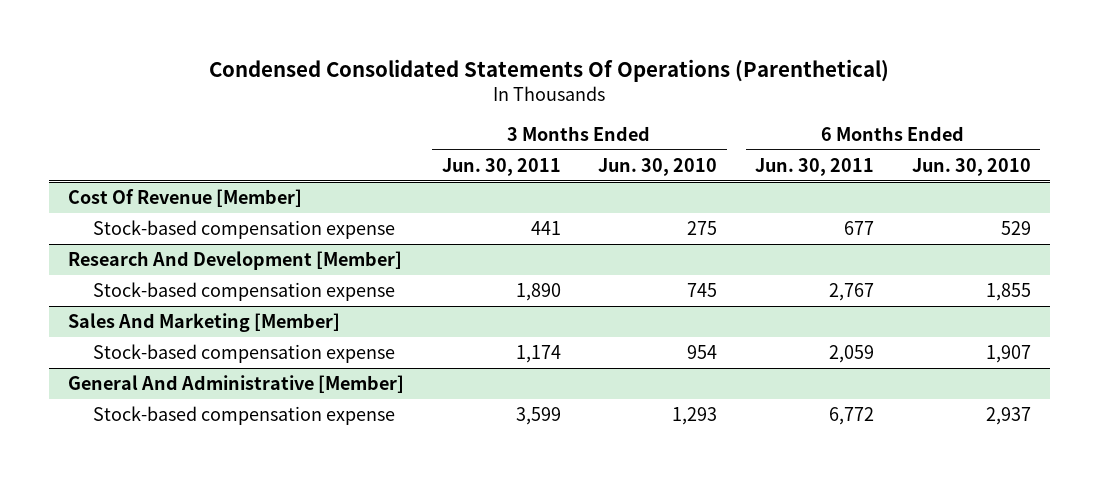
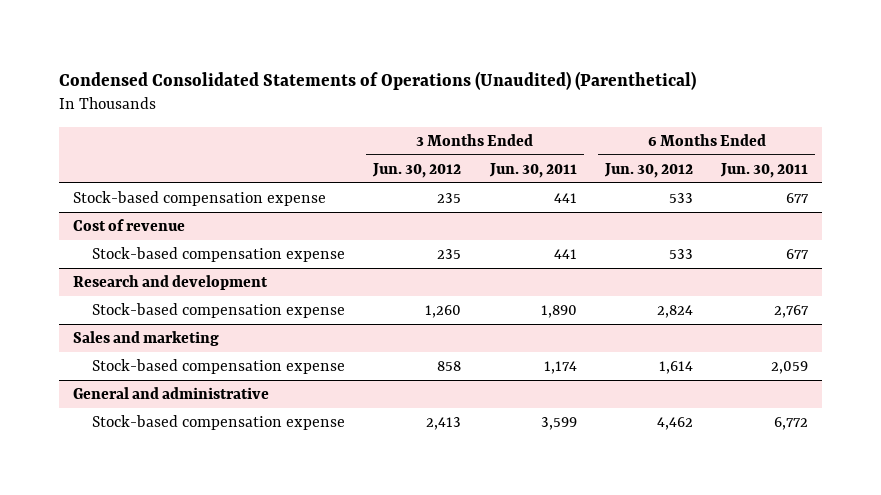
[209,58,890,82] Condensed Consolidated Statements Of Operations (Parenthetical) -> [58,70,696,90] Condensed Consolidated Statements of Operations (Unaudited) (Parenthetical)
[598,157,718,176] Jun. 30, 2010 -> none
[911,157,1031,176] Jun. 30, 2010 -> none
none -> [372,162,462,178] Jun. 30, 2012
none -> [603,162,693,178] Jun. 30, 2012
[67,189,302,208] Cost Of Revenue [Member] -> none
none -> [72,219,185,232] Cost of revenue
none -> [92,247,346,263] Stock-based compensation expense
[67,251,402,271] Research And Development [Member] -> [72,275,268,291] Research and development
[67,313,340,333] Sales And Marketing [Member] -> [72,331,219,347] Sales and marketing
[67,375,404,394] General And Administrative [Member] -> [72,387,269,400] General and administrative

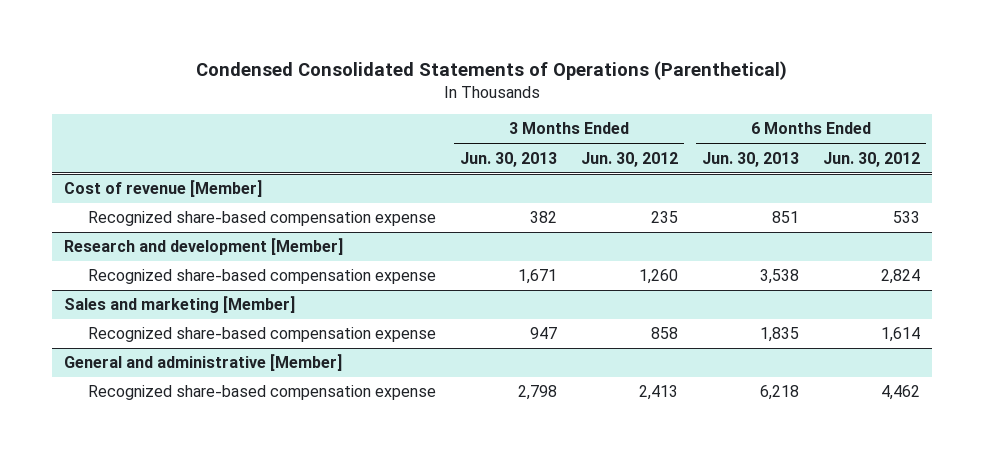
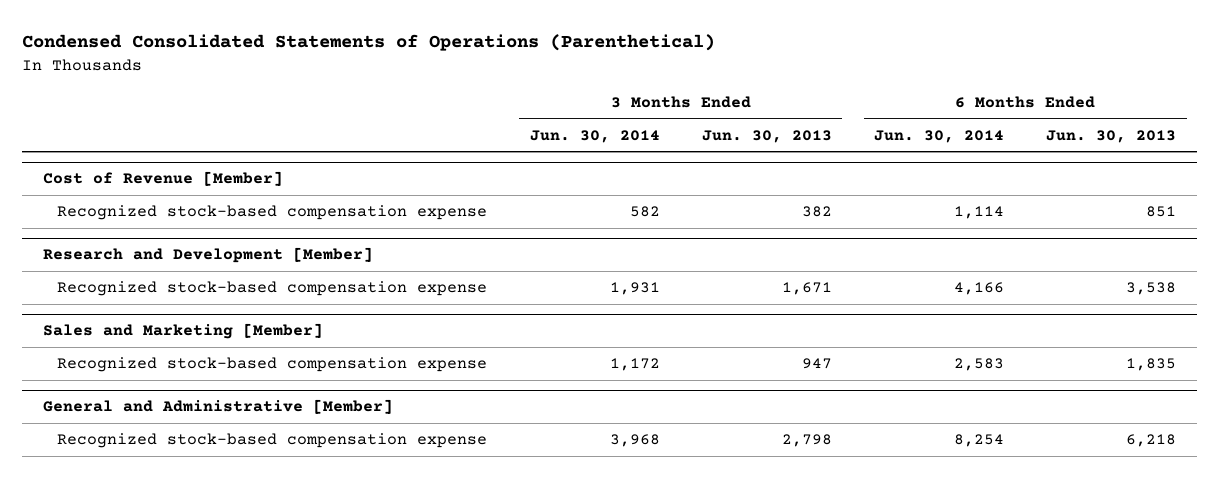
[580,151,678,167] Jun. 30, 2012 -> none
[823,151,921,167] Jun. 30, 2012 -> none
none -> [529,129,660,143] Jun. 30, 2014
none -> [874,129,1005,143] Jun. 30, 2014
[63,180,262,198] Cost of revenue [Member] -> [43,171,284,187] Cost of Revenue [Member]
[87,211,436,227] Recognized share-based compensation expense -> [57,205,488,221] Recognized stock-based compensation expense
[63,238,343,256] Research and development [Member] -> [43,247,374,264] Research and Development [Member]
[87,269,436,285] Recognized share-based compensation expense -> [57,281,488,297] Recognized stock-based compensation expense
[63,296,295,314] Sales and marketing [Member] -> [43,323,324,340] Sales and Marketing [Member]
[87,327,436,343] Recognized share-based compensation expense -> [57,357,488,373] Recognized stock-based compensation expense
[63,354,342,372] General and administrative [Member] -> [43,399,394,415] General and Administrative [Member]
[87,385,436,401] Recognized share-based compensation expense -> [57,433,488,449] Recognized stock-based compensation expense

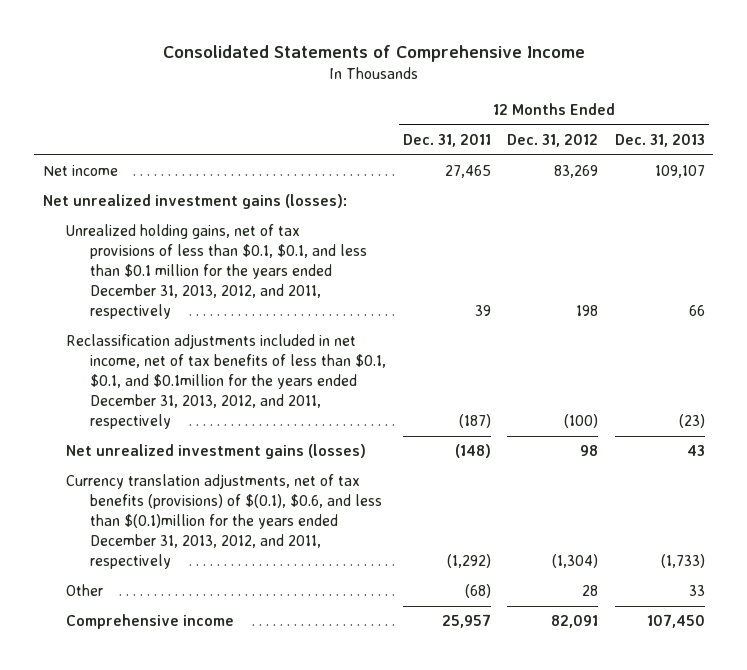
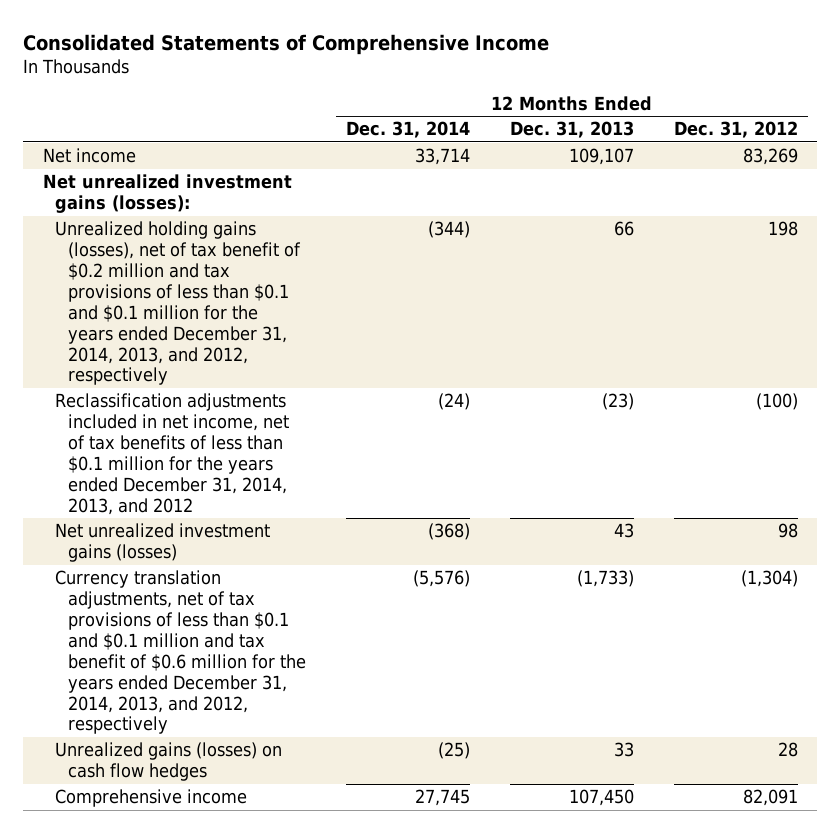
[402,133,491,147] Dec. 31, 2011 -> none
none -> [345,121,470,139] Dec. 31, 2014
[66,224,368,320] Unrealized holding gains, net of tax provisions of less than $0.1, $0.1, and less than $0.1 million for the years ended December 31, 2013, 2012, and 2011, respectively -> [55,221,302,386] Unrealized holding gains (losses), net of tax benefit of $0.2 million and tax provisions of less than $0.1 and $0.1 million for the years ended December 31, 2014, 2013, and 2012, respectively
[66,334,387,430] Reclassification adjustments included in net income, net of tax benefits of less than $0.1, $0.1, and $0.1million for the years ended December 31, 2013, 2012, and 2011, respectively -> [55,393,290,515] Reclassification adjustments included in net income, net of tax benefits of less than $0.1 million for the years ended December 31, 2014, 2013, and 2012
[66,474,383,570] Currency translation adjustments, net of tax benefits (provisions) of $(0.1), $0.6, and less than $(0.1)million for the years ended December 31, 2013, 2012, and 2011, respectively -> [55,570,307,735] Currency translation adjustments, net of tax provisions of less than $0.1 and $0.1 million and tax benefit of $0.6 million for the years ended December 31, 2014, 2013, and 2012, respectively
[66,584,104,597] Other -> [55,742,283,782] Unrealized gains (losses) on cash flow hedges

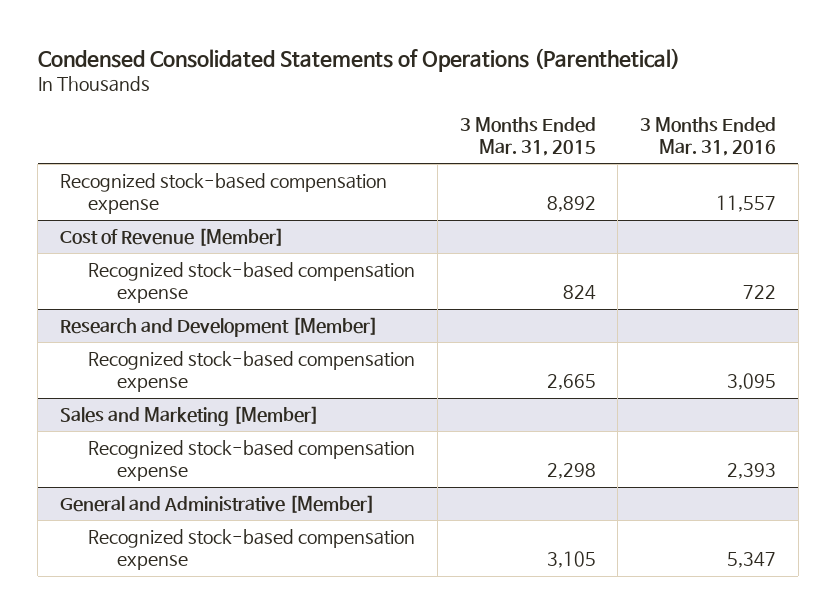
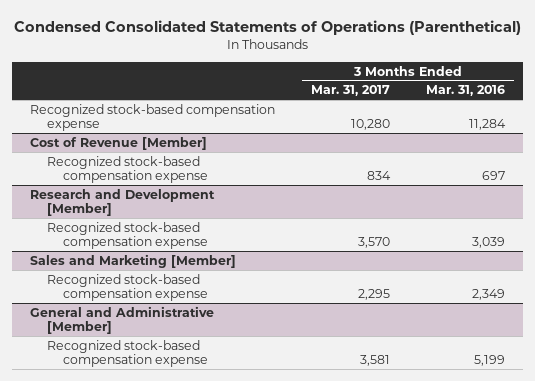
[459,116,596,157] 3 Months Ended Mar. 31, 2015 -> none
none -> [311,85,391,97] Mar. 31, 2017
[716,195,777,213] 11,557 -> [468,119,506,131] 11,284
[743,285,777,300] 722 -> [481,171,505,181] 697
[727,373,777,391] 3,095 -> [471,237,505,249] 3,039
[727,463,777,480] 2,393 -> [471,289,505,301] 2,349
[727,552,777,569] 5,347 -> [473,355,505,367] 5,199

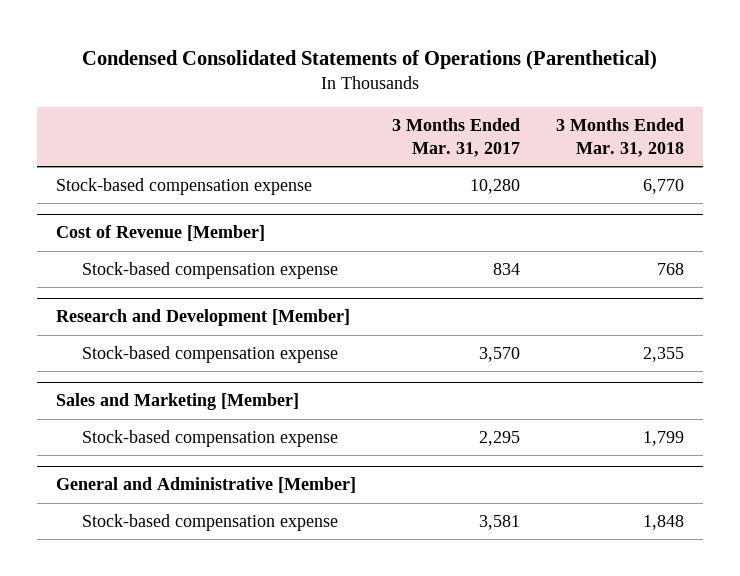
[425,85,505,97] Mar. 31, 2016 -> none
none -> [556,117,685,157] 3 Months Ended Mar. 31, 2018
[30,103,276,132] Recognized stock-based compensation expense -> [55,177,312,195] Stock-based compensation expense
[46,155,208,184] Recognized stock-based compensation expense -> [81,261,338,279] Stock-based compensation expense
[46,221,208,250] Recognized stock-based compensation expense -> [81,345,338,363] Stock-based compensation expense
[46,273,208,302] Recognized stock-based compensation expense -> [81,429,338,447] Stock-based compensation expense
[46,339,208,368] Recognized stock-based compensation expense -> [81,513,338,531] Stock-based compensation expense

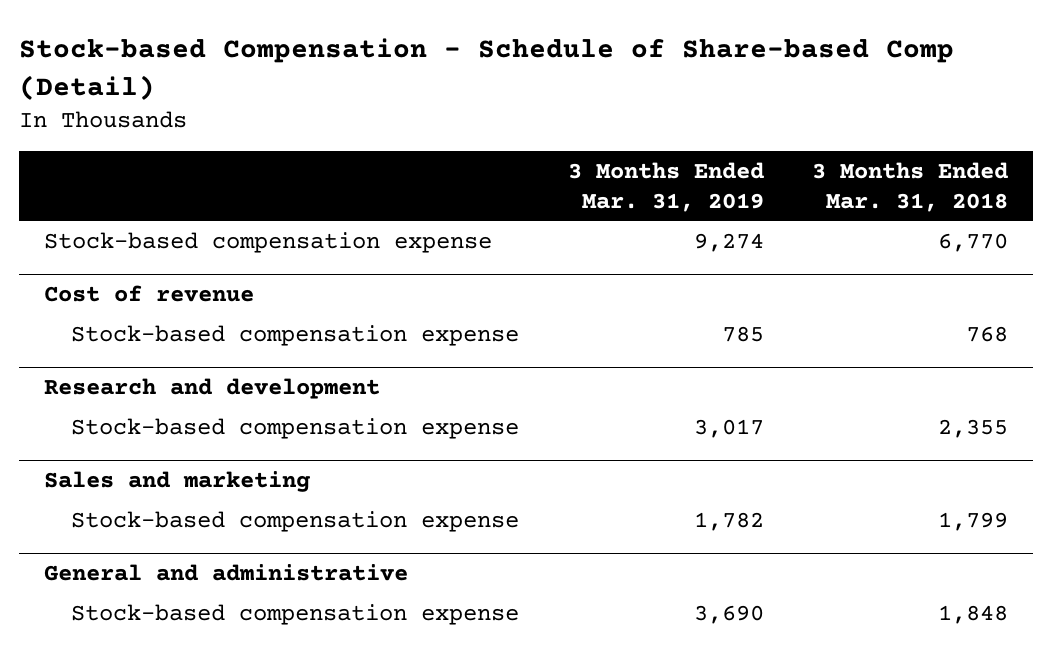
[81,50,657,71] Condensed Consolidated Statements of Operations (Parenthetical) -> [19,37,955,100] Stock-based Compensation - Schedule of Share-based Comp (Detail)
[391,117,520,157] 3 Months Ended Mar. 31, 2017 -> none
none -> [567,162,764,212] 3 Months Ended Mar. 31, 2019
[55,225,265,242] Cost of Revenue [Member] -> [43,285,254,303] Cost of revenue
[55,309,350,327] Research and Development [Member] -> [43,378,380,400] Research and development
[55,393,299,411] Sales and Marketing [Member] -> [43,471,310,493] Sales and marketing
[55,477,356,494] General and Administrative [Member] -> [43,564,408,582] General and administrative

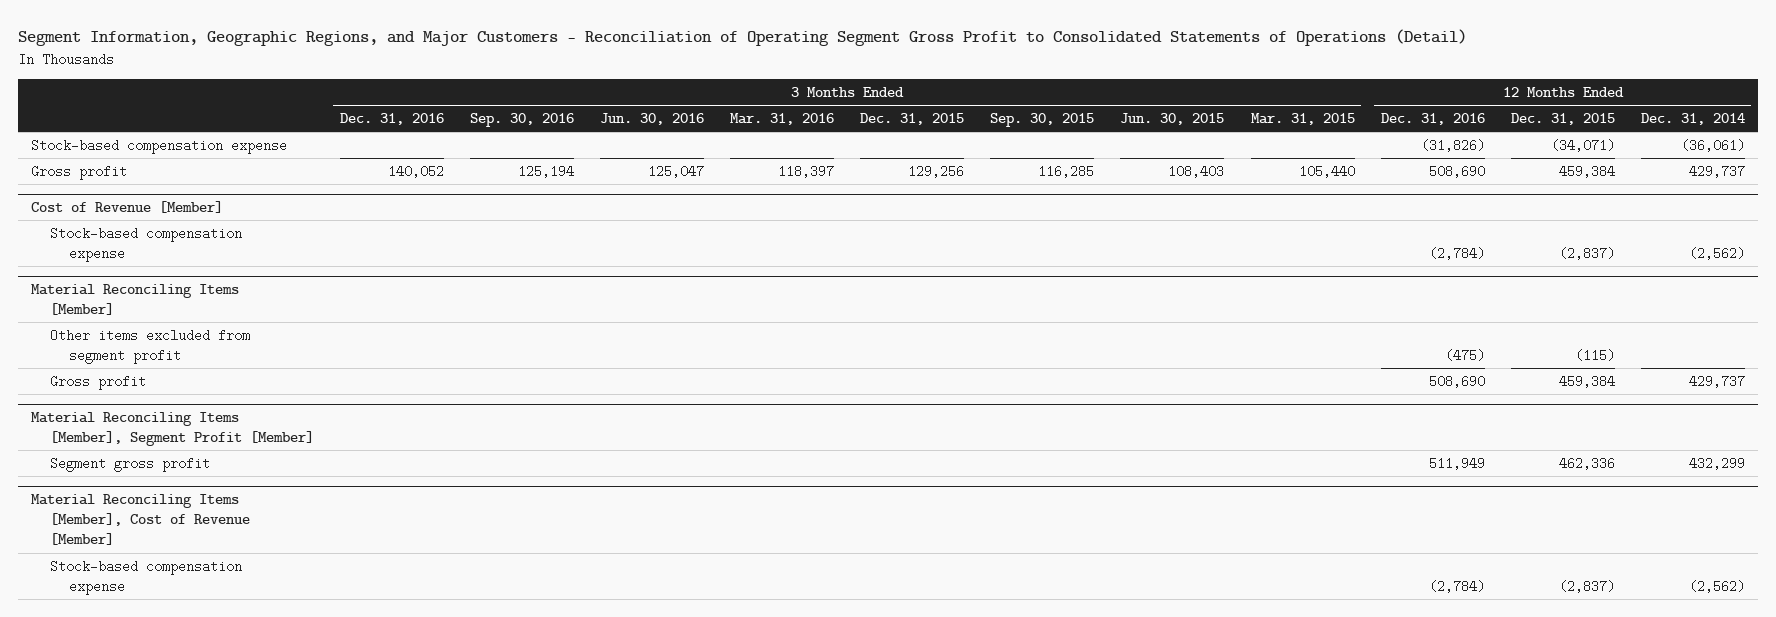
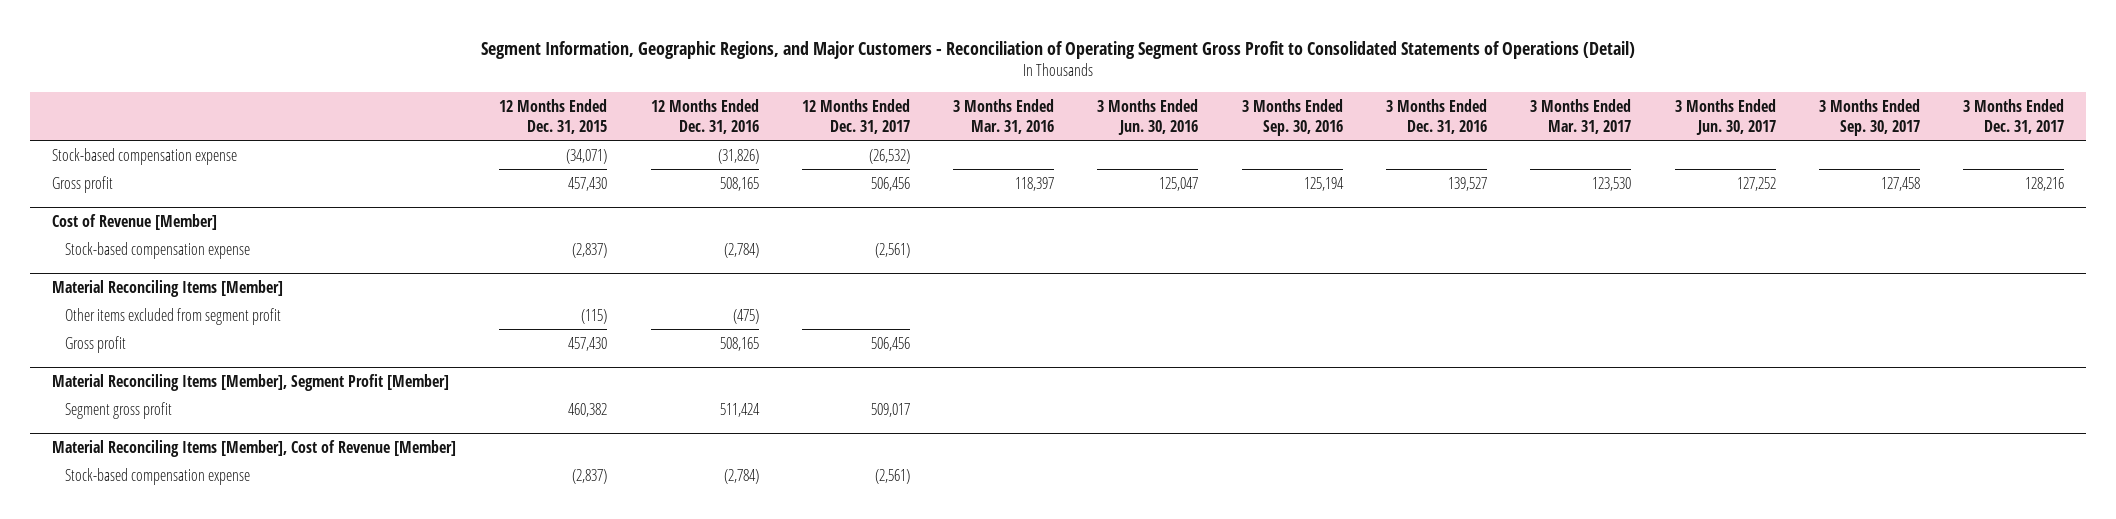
[860,113,965,126] Dec. 31, 2015 -> none
[990,113,1095,128] Sep. 30, 2015 -> none
[1120,113,1225,126] Jun. 30, 2015 -> none
[1250,113,1355,126] Mar. 31, 2015 -> none
[1640,113,1745,126] Dec. 31, 2014 -> none
none -> [801,98,910,134] 12 Months Ended Dec. 31, 2017
none -> [1530,98,1632,134] 3 Months Ended Mar. 31, 2017
none -> [1674,98,1776,135] 3 Months Ended Jun. 30, 2017
none -> [1819,98,1921,136] 3 Months Ended Sep. 30, 2017
none -> [1963,98,2065,134] 3 Months Ended Dec. 31, 2017
[387,164,444,178] 140,052 -> [1448,176,1488,191] 139,527
[1428,164,1485,178] 508,690 -> [719,176,759,191] 508,165
[1558,164,1615,178] 459,384 -> [568,176,608,191] 457,430
[1428,374,1485,388] 508,690 -> [719,336,759,351] 508,165
[1558,374,1615,388] 459,384 -> [568,336,608,351] 457,430
[1428,456,1485,470] 511,949 -> [719,402,760,417] 511,424
[1558,456,1615,470] 462,336 -> [568,402,608,417] 460,382

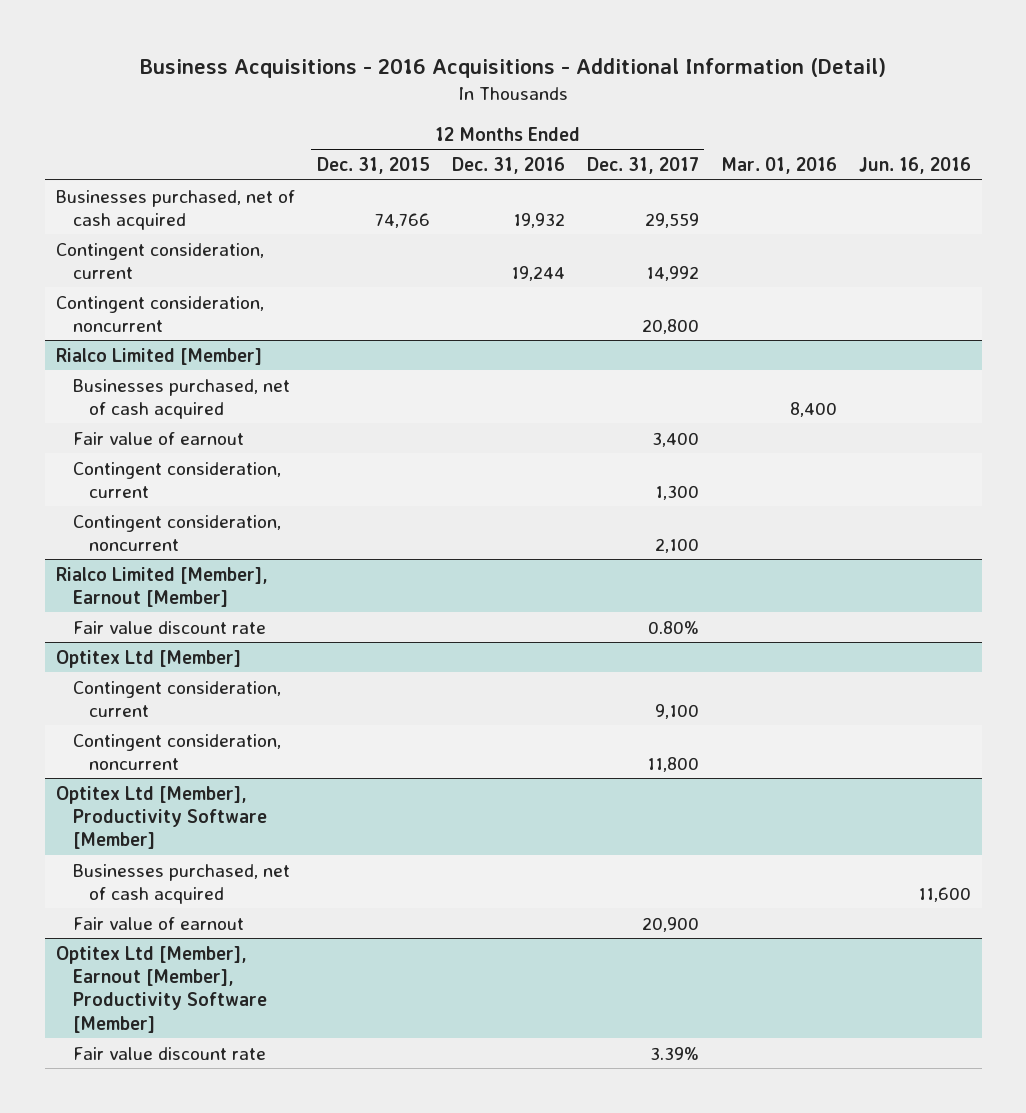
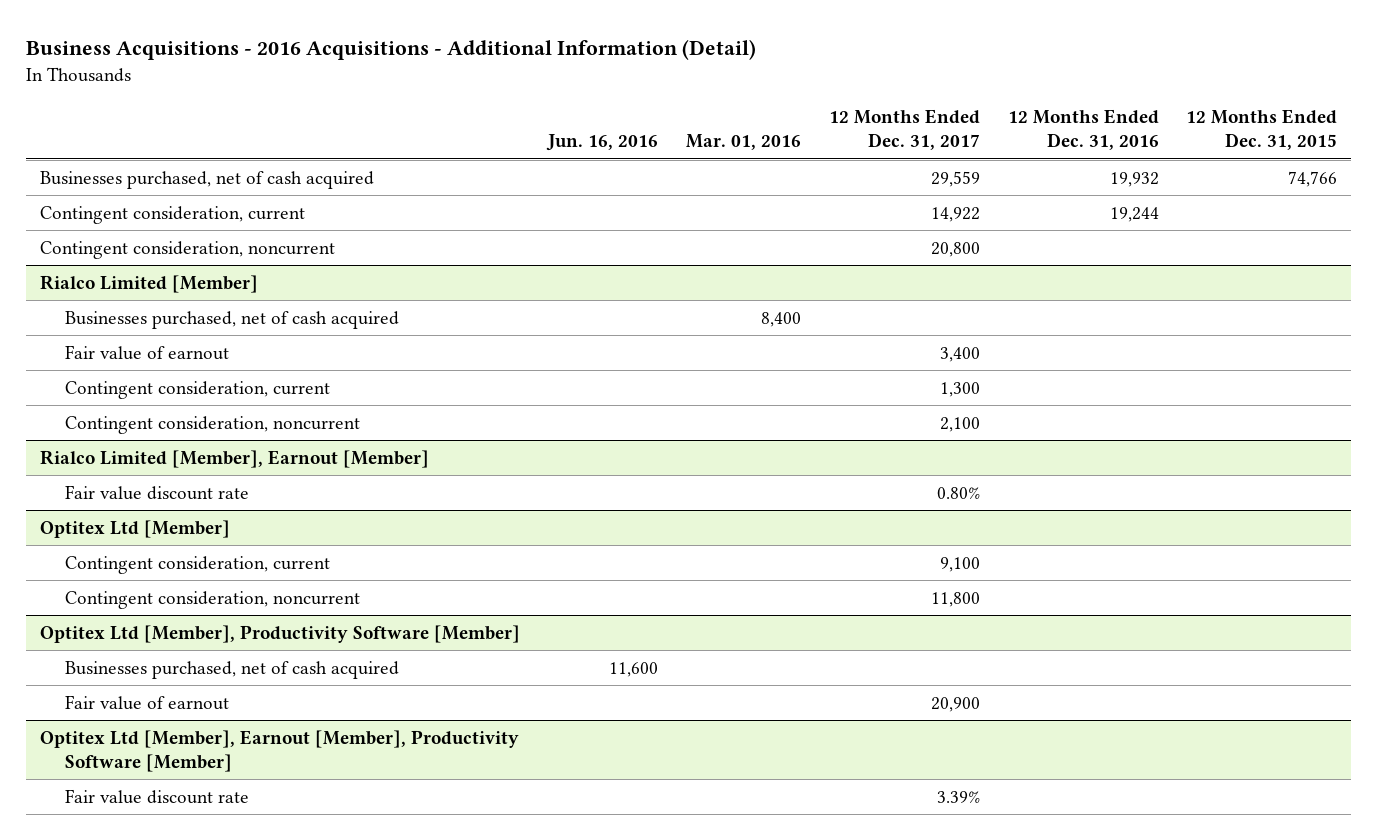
[645,265,699,281] 14,992 -> [930,206,980,222] 14,922

